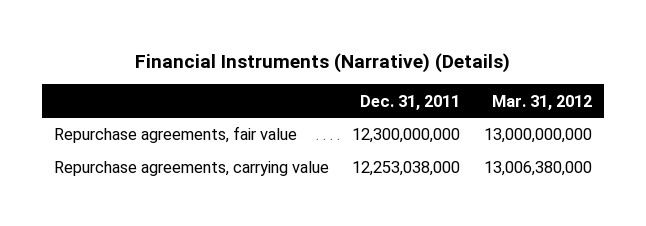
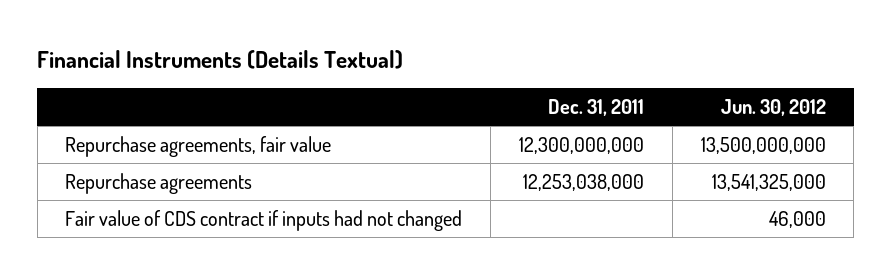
[134,52,510,73] Financial Instruments (Narrative) (Details) -> [37,50,404,70] Financial Instruments (Details Textual)
[492,94,593,110] Mar. 31, 2012 -> none
none -> [720,98,826,116] Jun. 30, 2012
[53,161,329,177] Repurchase agreements, carrying value -> [65,172,253,194] Repurchase agreements
none -> [65,209,463,231] Fair value of CDS contract if inputs had not changed

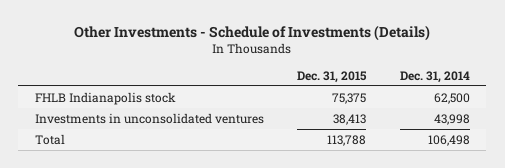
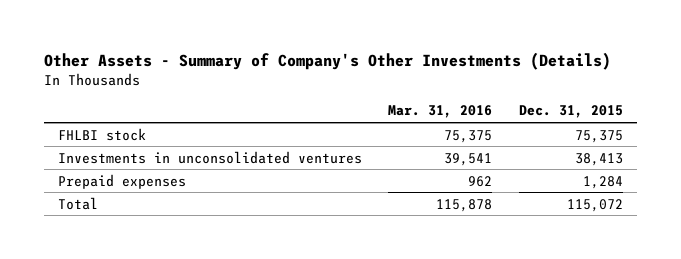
[74,25,431,42] Other Investments - Schedule of Investments (Details) -> [44,51,612,70] Other Assets - Summary of Company's Other Investments (Details)
[399,70,470,83] Dec. 31, 2014 -> none
none -> [388,105,493,119] Mar. 31, 2016
[35,91,177,105] FHLB Indianapolis stock -> [57,127,146,141] FHLBI stock
none -> [57,173,186,189] Prepaid expenses
[327,134,367,146] 113,788 -> [567,198,624,212] 115,072

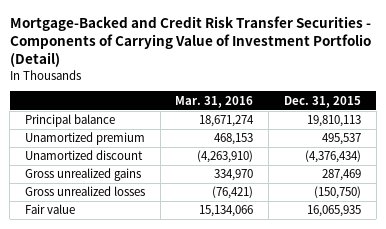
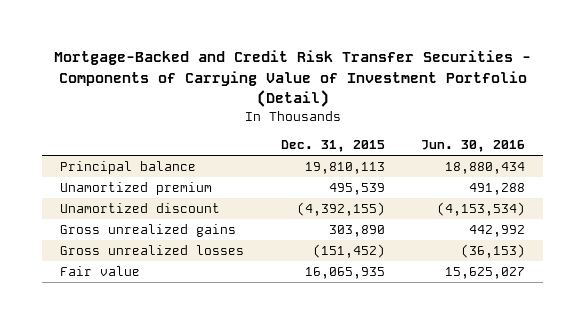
[175,95,254,108] Mar. 31, 2016 -> none
none -> [421,140,526,153] Jun. 30, 2016
[321,133,361,146] 495,537 -> [328,183,385,196] 495,539
[304,150,361,164] (4,376,434) -> [296,202,385,217] (4,392,155)
[321,169,361,182] 287,469 -> [328,225,385,238] 303,890
[313,186,361,200] (150,750) -> [312,244,385,259] (151,452)

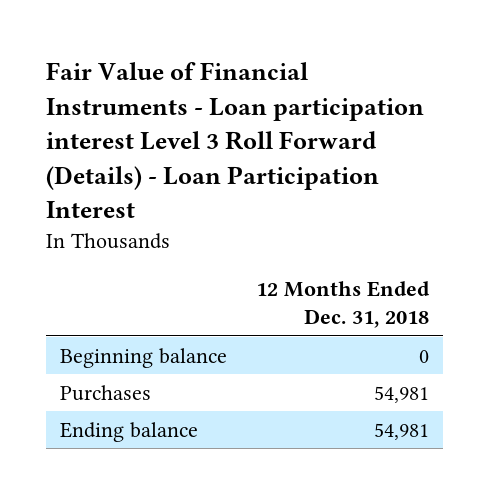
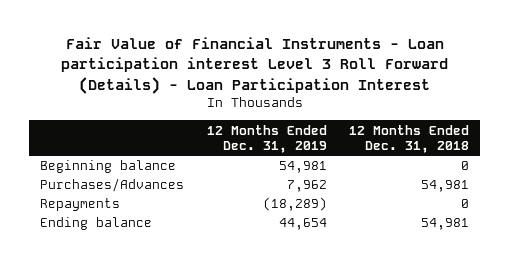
none -> [206,124,327,154] 12 Months Ended Dec. 31, 2019
[59,384,151,401] Purchases -> [40,178,185,193] Purchases/Advances
none -> [40,198,121,212] Repayments

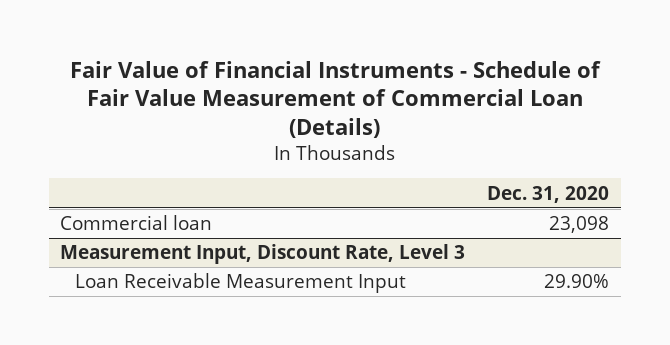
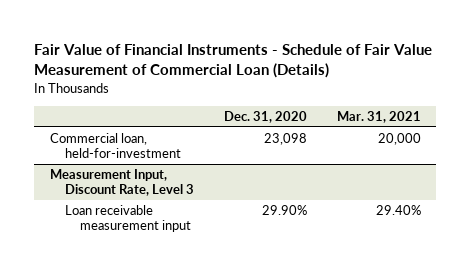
none -> [336,111,421,124] Mar. 31, 2021
[60,215,213,231] Commercial loan -> [49,132,181,159] Commercial loan, held-for-investment
[74,273,406,294] Loan Receivable Measurement Input -> [64,204,191,233] Loan receivable measurement input

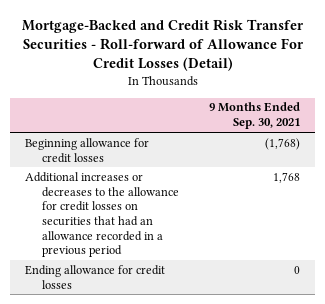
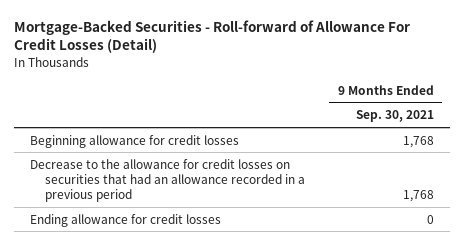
[21,18,304,72] Mortgage-Backed and Credit Risk Transfer Securities - Roll-forward of Allowance For Credit Losses (Detail) -> [13,19,410,54] Mortgage-Backed Securities - Roll-forward of Allowance For Credit Losses (Detail)
[264,137,300,150] (1,768) -> [402,135,434,148] 1,768
[25,171,179,258] Additional increases or decreases to the allowance for credit losses on securities that had an allowance recorded in a previous period -> [29,158,305,203] Decrease to the allowance for credit losses on securities that had an allowance recorded in a previous period

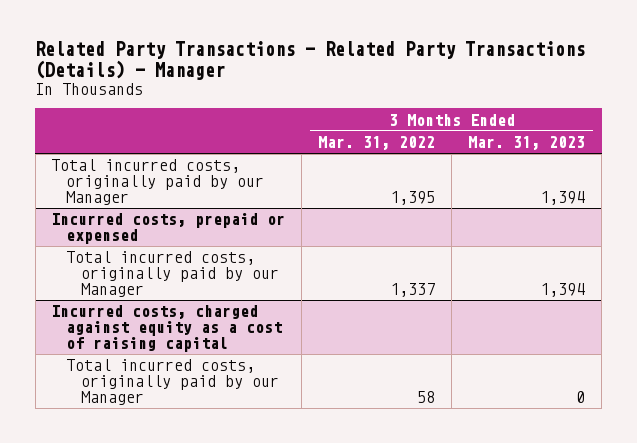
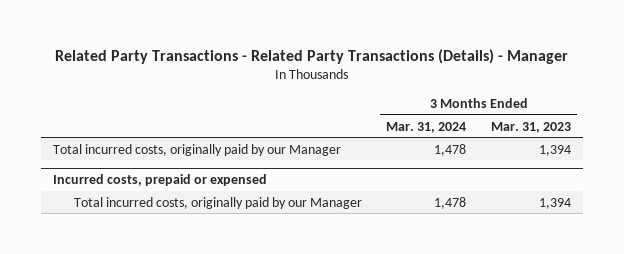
[318,136,436,151] Mar. 31, 2022 -> none
none -> [386,121,467,133] Mar. 31, 2024
[51,305,283,353] Incurred costs, charged against equity as a cost of raising capital -> none
[66,359,280,406] Total incurred costs, originally paid by our Manager -> none

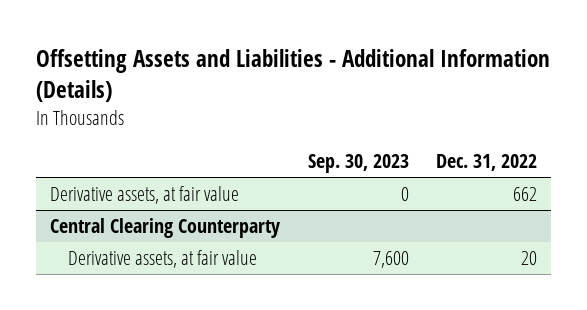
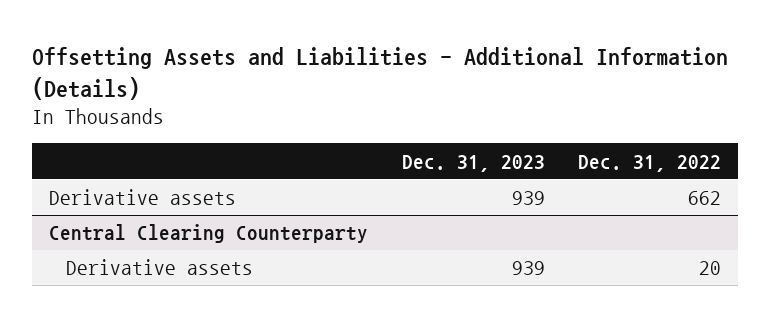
[307,154,409,174] Sep. 30, 2023 -> none
none -> [401,154,545,172] Dec. 31, 2023
[49,186,239,205] Derivative assets, at fair value -> [49,189,237,206] Derivative assets
[68,250,258,269] Derivative assets, at fair value -> [66,259,254,276] Derivative assets

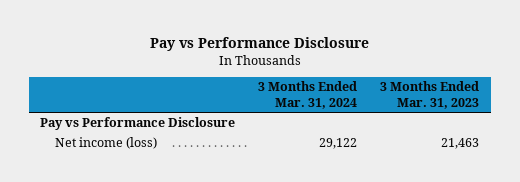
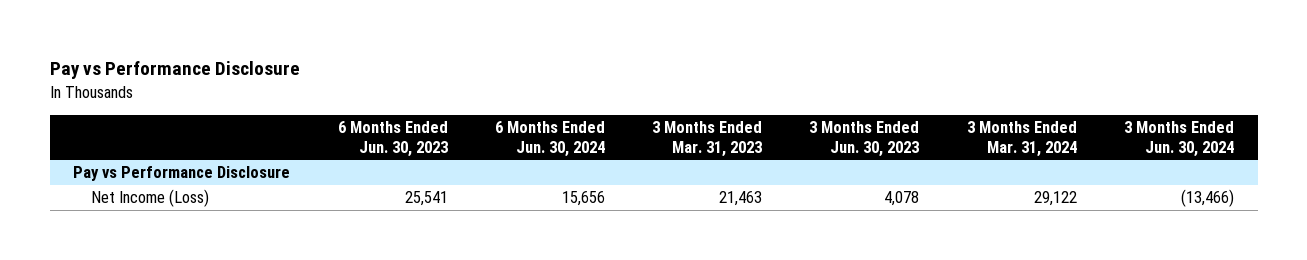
none -> [337,120,448,157] 6 Months Ended Jun. 30, 2023
none -> [494,120,605,157] 6 Months Ended Jun. 30, 2024
none -> [809,120,920,157] 3 Months Ended Jun. 30, 2023
none -> [1124,120,1235,157] 3 Months Ended Jun. 30, 2024
[54,137,157,150] Net income (loss) -> [91,189,210,208] Net Income (Loss)

